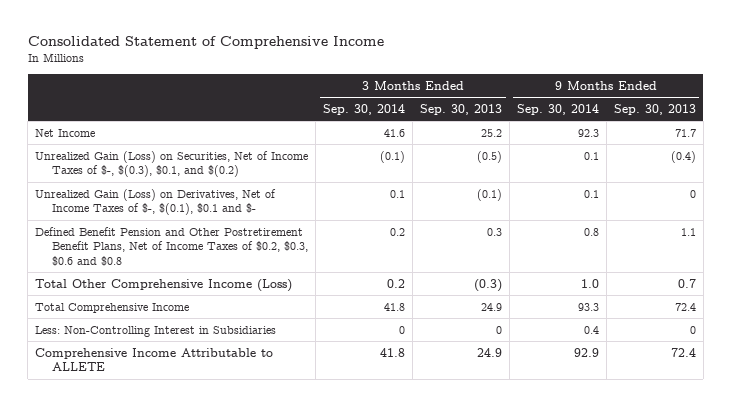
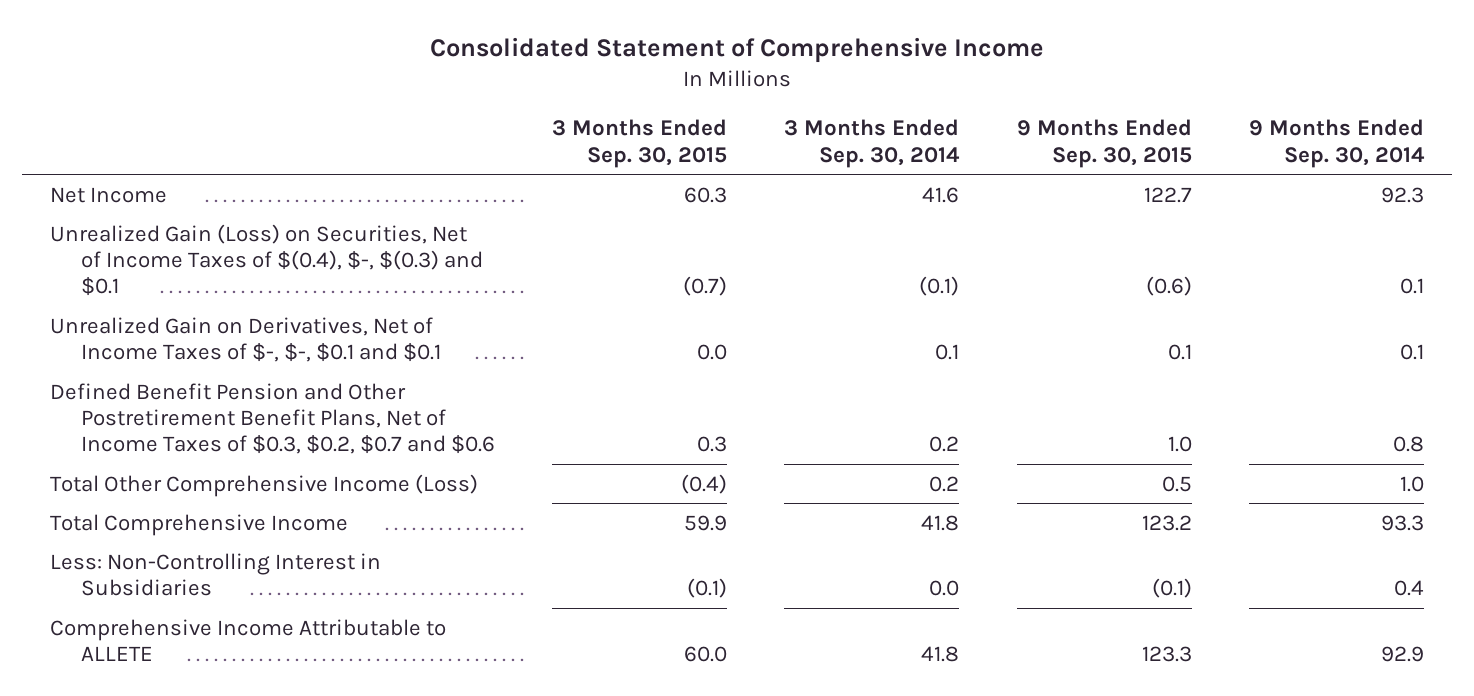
[420,103,503,115] Sep. 30, 2013 -> none
[613,103,696,115] Sep. 30, 2013 -> none
none -> [552,119,728,168] 3 Months Ended Sep. 30, 2015
none -> [1016,119,1192,168] 9 Months Ended Sep. 30, 2015
[35,150,309,178] Unrealized Gain (Loss) on Securities, Net of Income Taxes of $-, $(0.3), $0.1, and $(0.2) -> [50,223,484,297] Unrealized Gain (Loss) on Securities, Net of Income Taxes of $(0.4), $-, $(0.3) and $0.1
[35,188,277,216] Unrealized Gain (Loss) on Derivatives, Net of Income Taxes of $-, $(0.1), $0.1 and $- -> [50,316,442,362] Unrealized Gain on Derivatives, Net of Income Taxes of $-, $-, $0.1 and $0.1
[35,226,309,266] Defined Benefit Pension and Other Postretirement Benefit Plans, Net of Income Taxes of $0.2, $0.3, $0.6 and $0.8 -> [50,382,496,455] Defined Benefit Pension and Other Postretirement Benefit Plans, Net of Income Taxes of $0.3, $0.2, $0.7 and $0.6
[399,325,406,334] 0 -> [929,579,960,596] 0.0

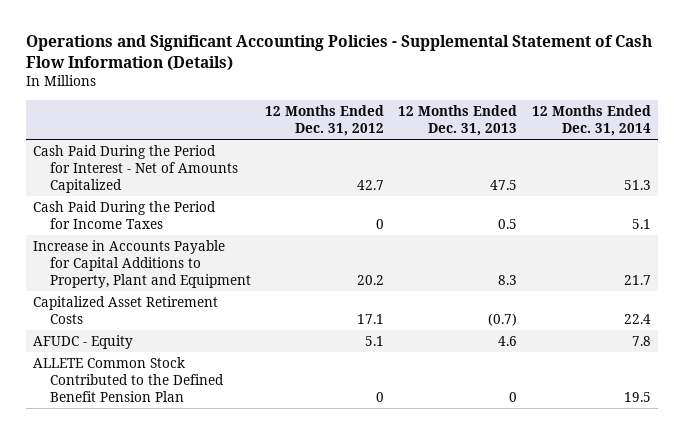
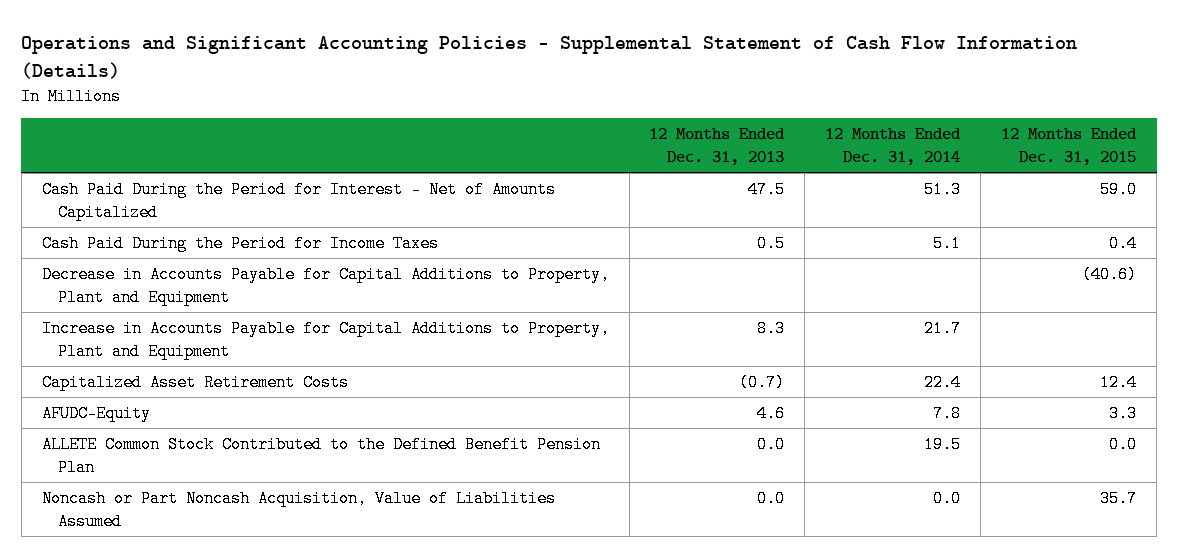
[264,105,384,137] 12 Months Ended Dec. 31, 2012 -> none
none -> [1001,128,1138,166] 12 Months Ended Dec. 31, 2015
none -> [41,266,610,306] Decrease in Accounts Payable for Capital Additions to Property, Plant and Equipment
[33,334,134,349] AFUDC - Equity -> [41,405,151,423] AFUDC-Equity
[509,392,518,403] 0 -> [757,436,786,454] 0.0
none -> [41,490,556,530] Noncash or Part Noncash Acquisition, Value of Liabilities Assumed

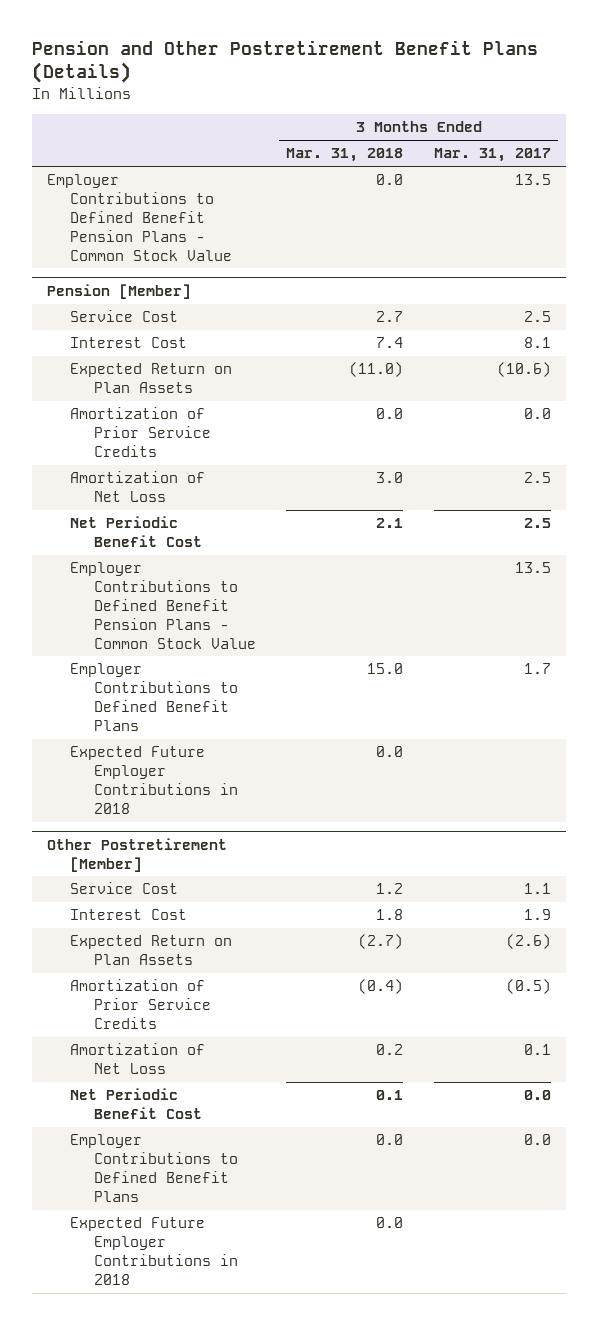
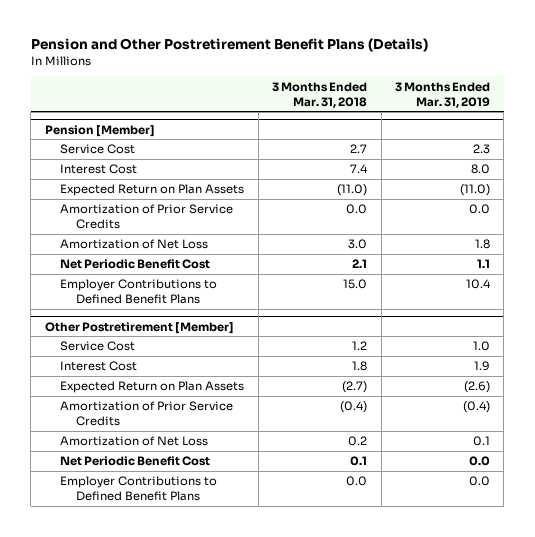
[433,148,551,163] Mar. 31, 2017 -> none
none -> [394,81,490,108] 3 Months Ended Mar. 31, 2019
[46,174,233,261] Employer Contributions to Defined Benefit Pension Plans - Common Stock Value -> none
[70,562,257,649] Employer Contributions to Defined Benefit Pension Plans - Common Stock Value -> none
[70,746,239,814] Expected Future Employer Contributions in 2018 -> none
[70,1217,239,1285] Expected Future Employer Contributions in 2018 -> none

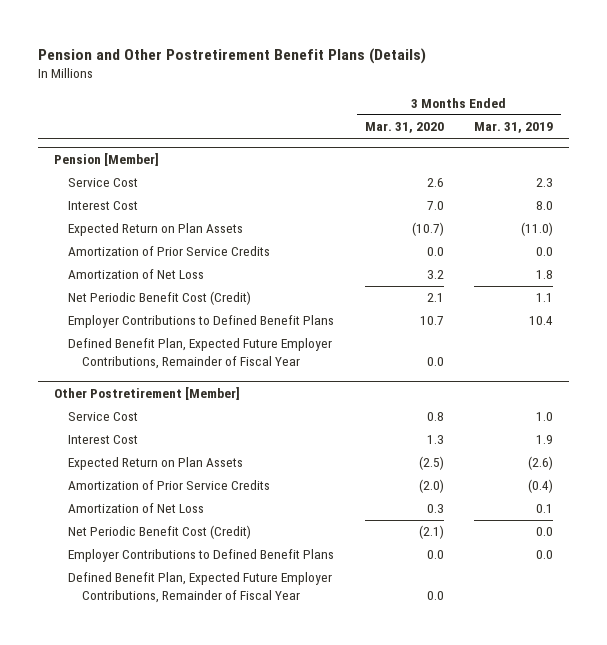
[272,81,368,108] 3 Months Ended Mar. 31, 2018 -> none
none -> [364,122,444,134] Mar. 31, 2020
[60,259,211,270] Net Periodic Benefit Cost -> [67,291,251,306] Net Periodic Benefit Cost (Credit)
none -> [67,338,332,370] Defined Benefit Plan, Expected Future Employer Contributions, Remainder of Fiscal Year
[60,456,211,467] Net Periodic Benefit Cost -> [67,525,251,540] Net Periodic Benefit Cost (Credit)
none -> [67,572,332,604] Defined Benefit Plan, Expected Future Employer Contributions, Remainder of Fiscal Year

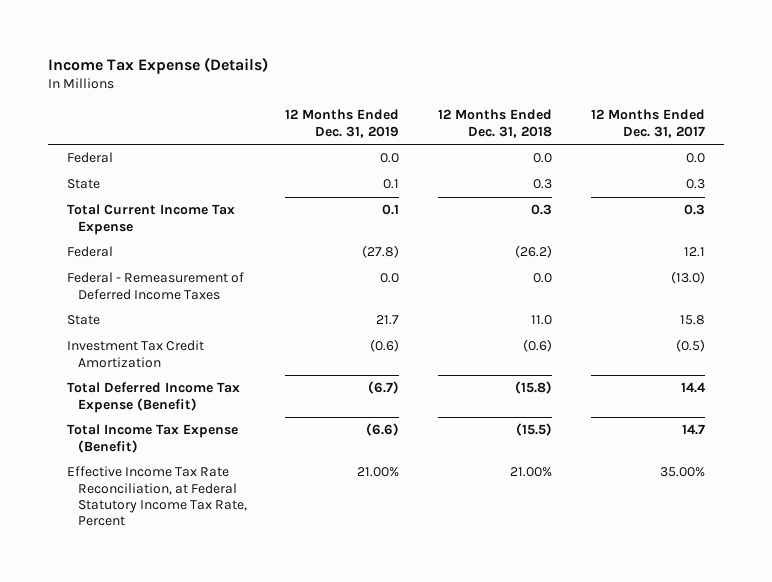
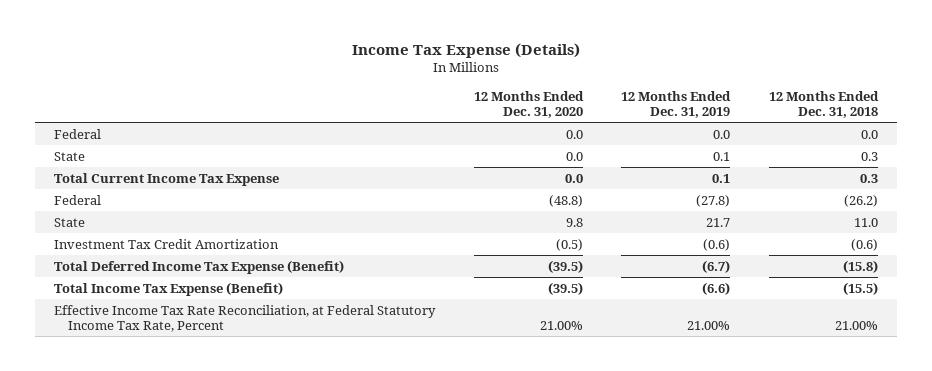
[590,109,705,138] 12 Months Ended Dec. 31, 2017 -> none
none -> [473,90,584,118] 12 Months Ended Dec. 31, 2020
[67,272,245,300] Federal - Remeasurement of Deferred Income Taxes -> none

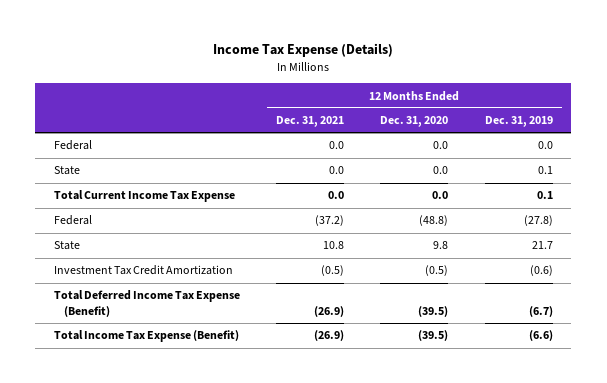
[768,90,879,118] 12 Months Ended Dec. 31, 2018 -> none
none -> [276,116,345,128] Dec. 31, 2021
[54,304,437,332] Effective Income Tax Rate Reconciliation, at Federal Statutory Income Tax Rate, Percent -> none

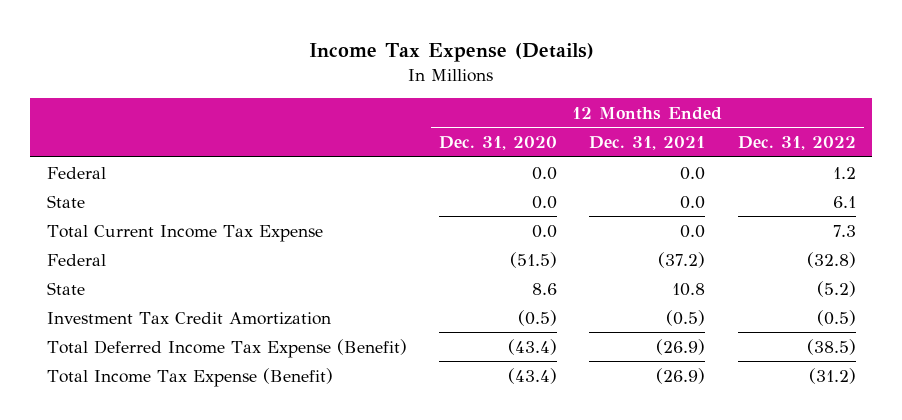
[484,116,553,128] Dec. 31, 2019 -> none
none -> [737,136,856,151] Dec. 31, 2022
[419,215,449,227] (48.8) -> [509,251,557,268] (51.5)
[433,241,449,250] 9.8 -> [531,282,557,295] 8.6
[418,305,449,317] (39.5) -> [507,338,557,355] (43.4)
[418,330,449,342] (39.5) -> [507,367,557,384] (43.4)

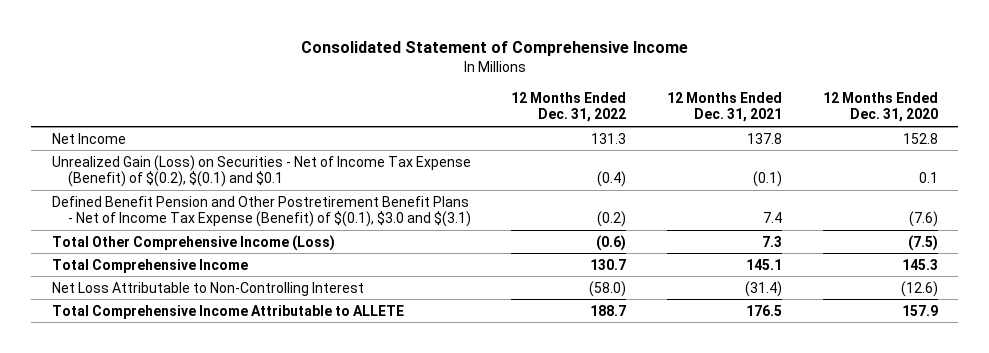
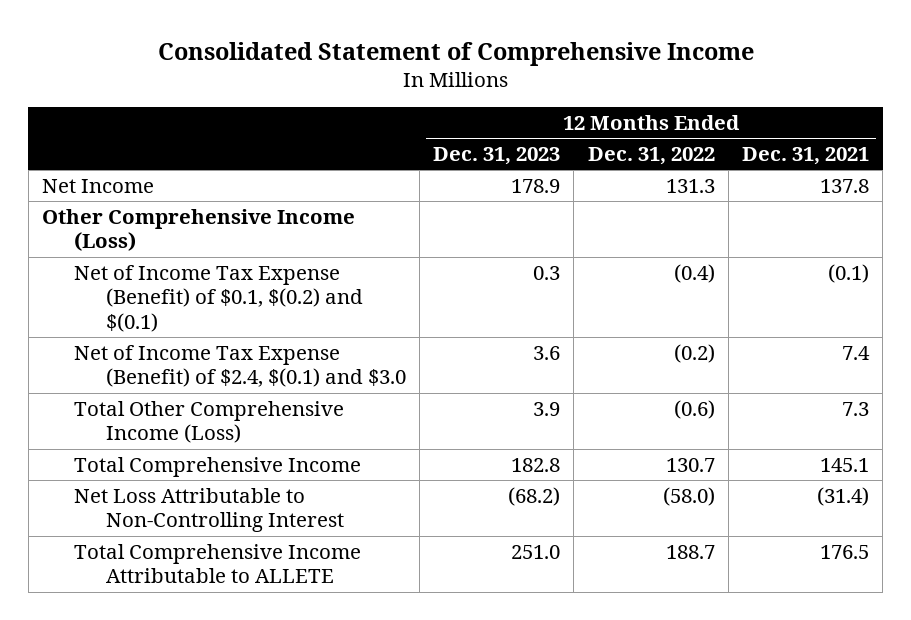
[822,91,938,123] 12 Months Ended Dec. 31, 2020 -> none
none -> [433,147,561,166] Dec. 31, 2023
none -> [41,208,355,252] Other Comprehensive Income (Loss)
[51,154,471,188] Unrealized Gain (Loss) on Securities - Net of Income Tax Expense (Benefit) of $(0.2), $(0.1) and $0.1 -> [73,264,363,333] Net of Income Tax Expense (Benefit) of $0.1, $(0.2) and $(0.1)
[51,195,471,228] Defined Benefit Pension and Other Postretirement Benefit Plans - Net of Income Tax Expense (Benefit) of $(0.1), $3.0 and $(3.1) -> [73,344,406,388] Net of Income Tax Expense (Benefit) of $2.4, $(0.1) and $3.0

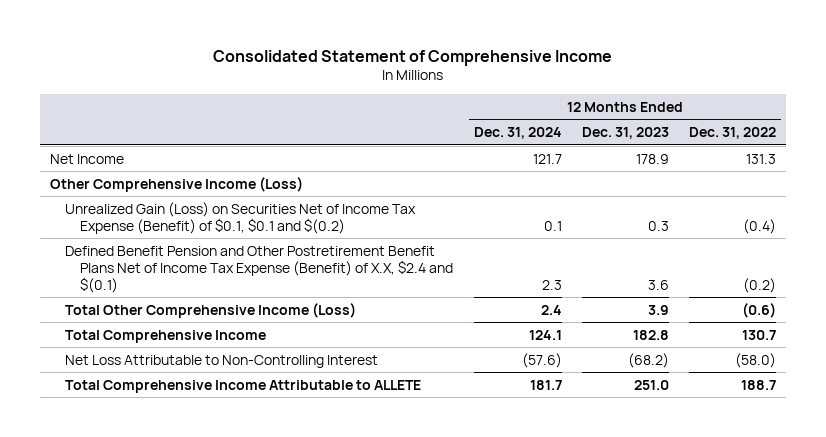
[742,147,870,166] Dec. 31, 2021 -> none
none -> [473,127,562,140] Dec. 31, 2024
[73,264,363,333] Net of Income Tax Expense (Benefit) of $0.1, $(0.2) and $(0.1) -> [65,201,417,234] Unrealized Gain (Loss) on Securities Net of Income Tax Expense (Benefit) of $0.1, $0.1 and $(0.2)
[73,344,406,388] Net of Income Tax Expense (Benefit) of $2.4, $(0.1) and $3.0 -> [65,245,454,293] Defined Benefit Pension and Other Postretirement Benefit Plans Net of Income Tax Expense (Benefit) of X.X, $2.4 and $(0.1)

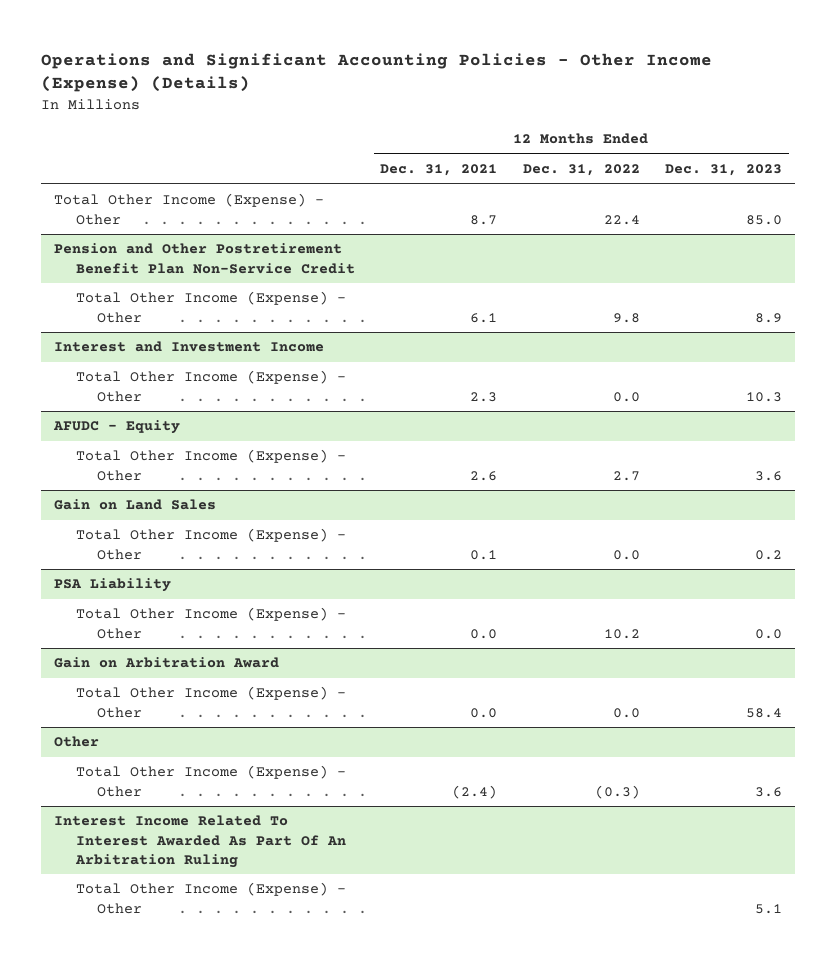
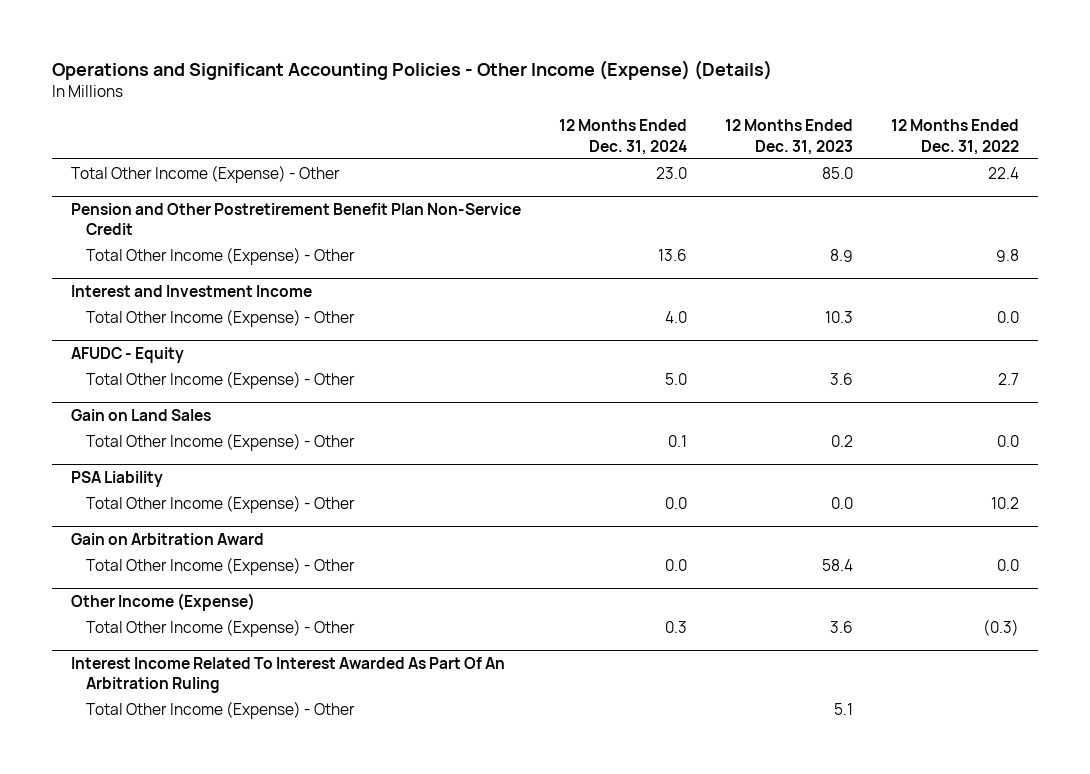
[380,164,498,177] Dec. 31, 2021 -> none
none -> [558,119,687,155] 12 Months Ended Dec. 31, 2024
[54,736,100,748] Other -> [70,592,255,611] Other Income (Expense)

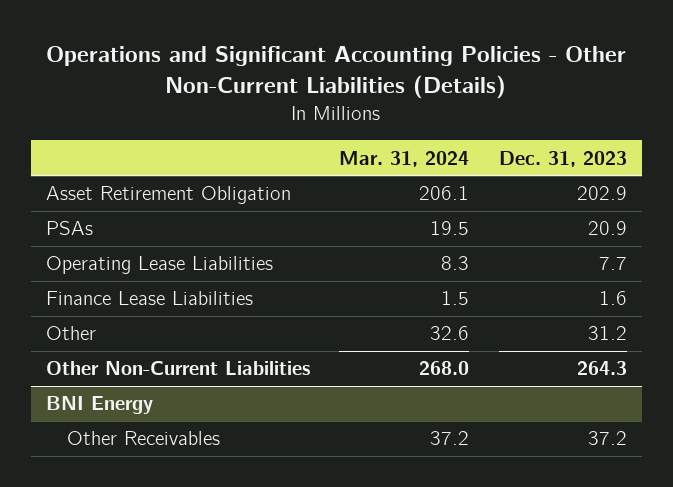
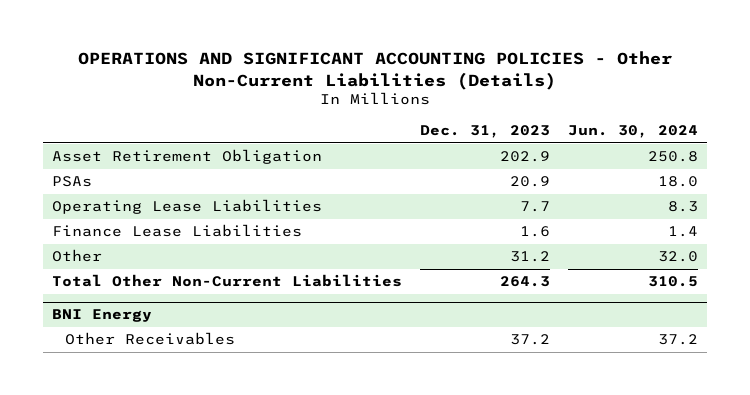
[46,46,627,100] Operations and Significant Accounting Policies - Other Non-Current Liabilities (Details) -> [78,51,673,90] OPERATIONS AND SIGNIFICANT ACCOUNTING POLICIES - Other Non-Current Liabilities (Details)
[339,150,470,167] Mar. 31, 2024 -> none
none -> [568,125,699,139] Jun. 30, 2024
[46,361,311,376] Other Non-Current Liabilities -> [51,274,402,288] Total Other Non-Current Liabilities

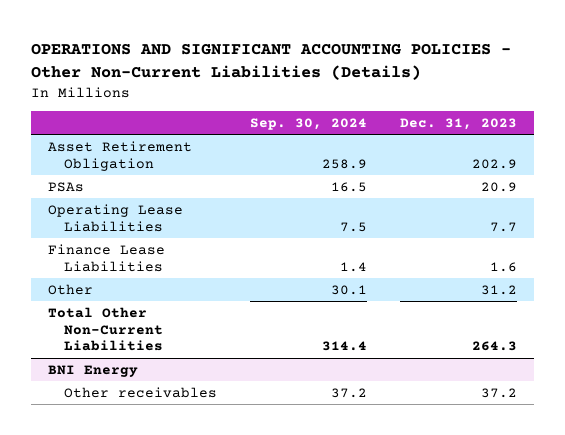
[568,125,699,139] Jun. 30, 2024 -> none
none -> [249,117,367,130] Sep. 30, 2024
[64,332,235,346] Other Receivables -> [63,386,217,398] Other receivables

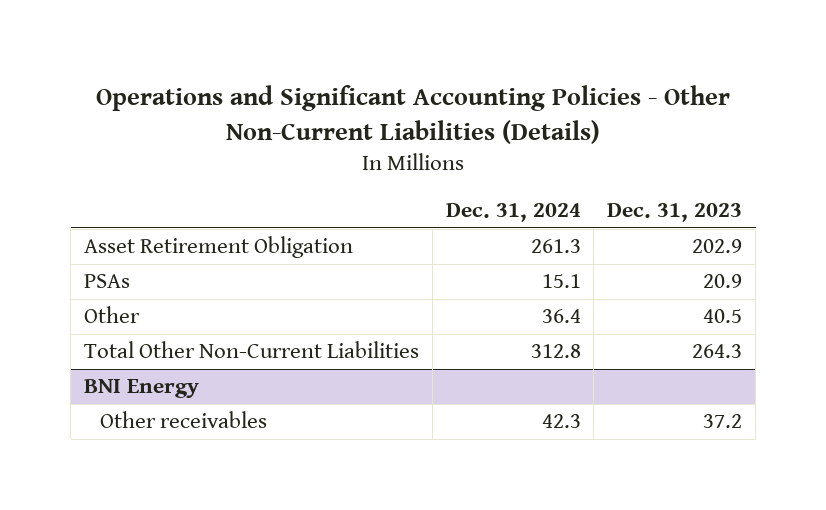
[31,43,512,80] OPERATIONS AND SIGNIFICANT ACCOUNTING POLICIES - Other Non-Current Liabilities (Details) -> [96,85,731,145] Operations and Significant Accounting Policies - Other Non-Current Liabilities (Details)
[249,117,367,130] Sep. 30, 2024 -> none
none -> [445,202,581,222] Dec. 31, 2024
[48,203,184,232] Operating Lease Liabilities -> none
[48,243,166,272] Finance Lease Liabilities -> none
[481,284,518,295] 31.2 -> [703,309,743,324] 40.5

